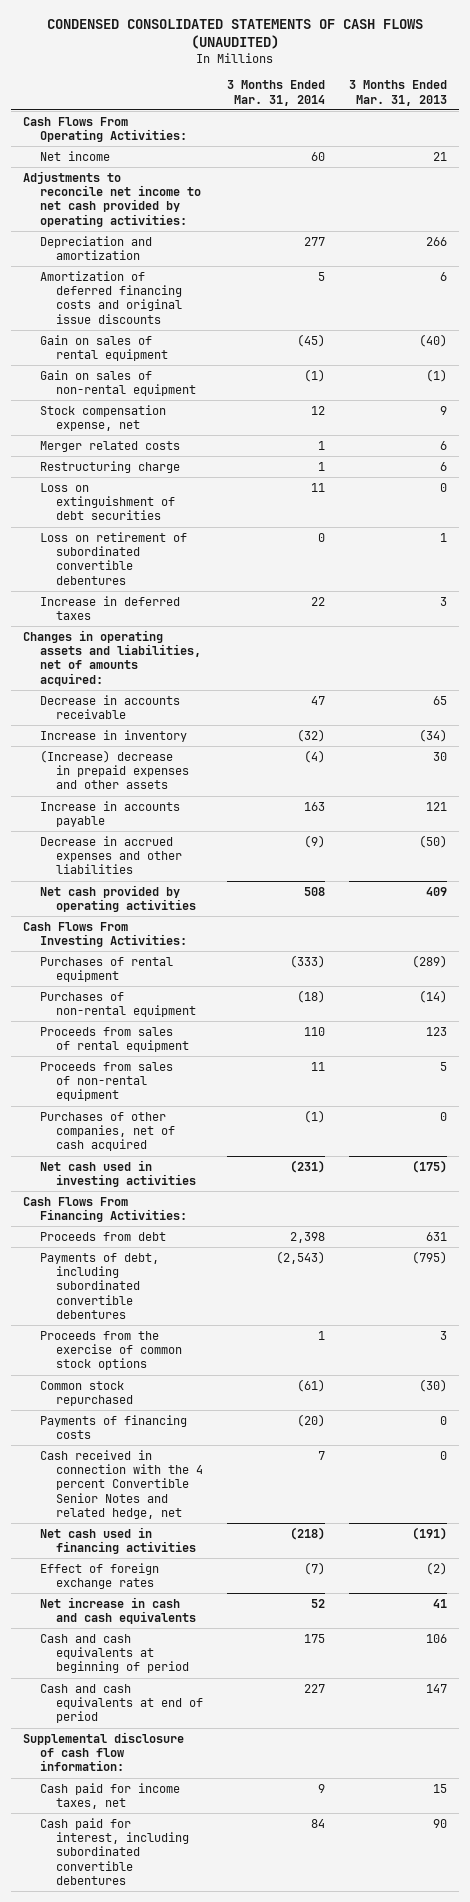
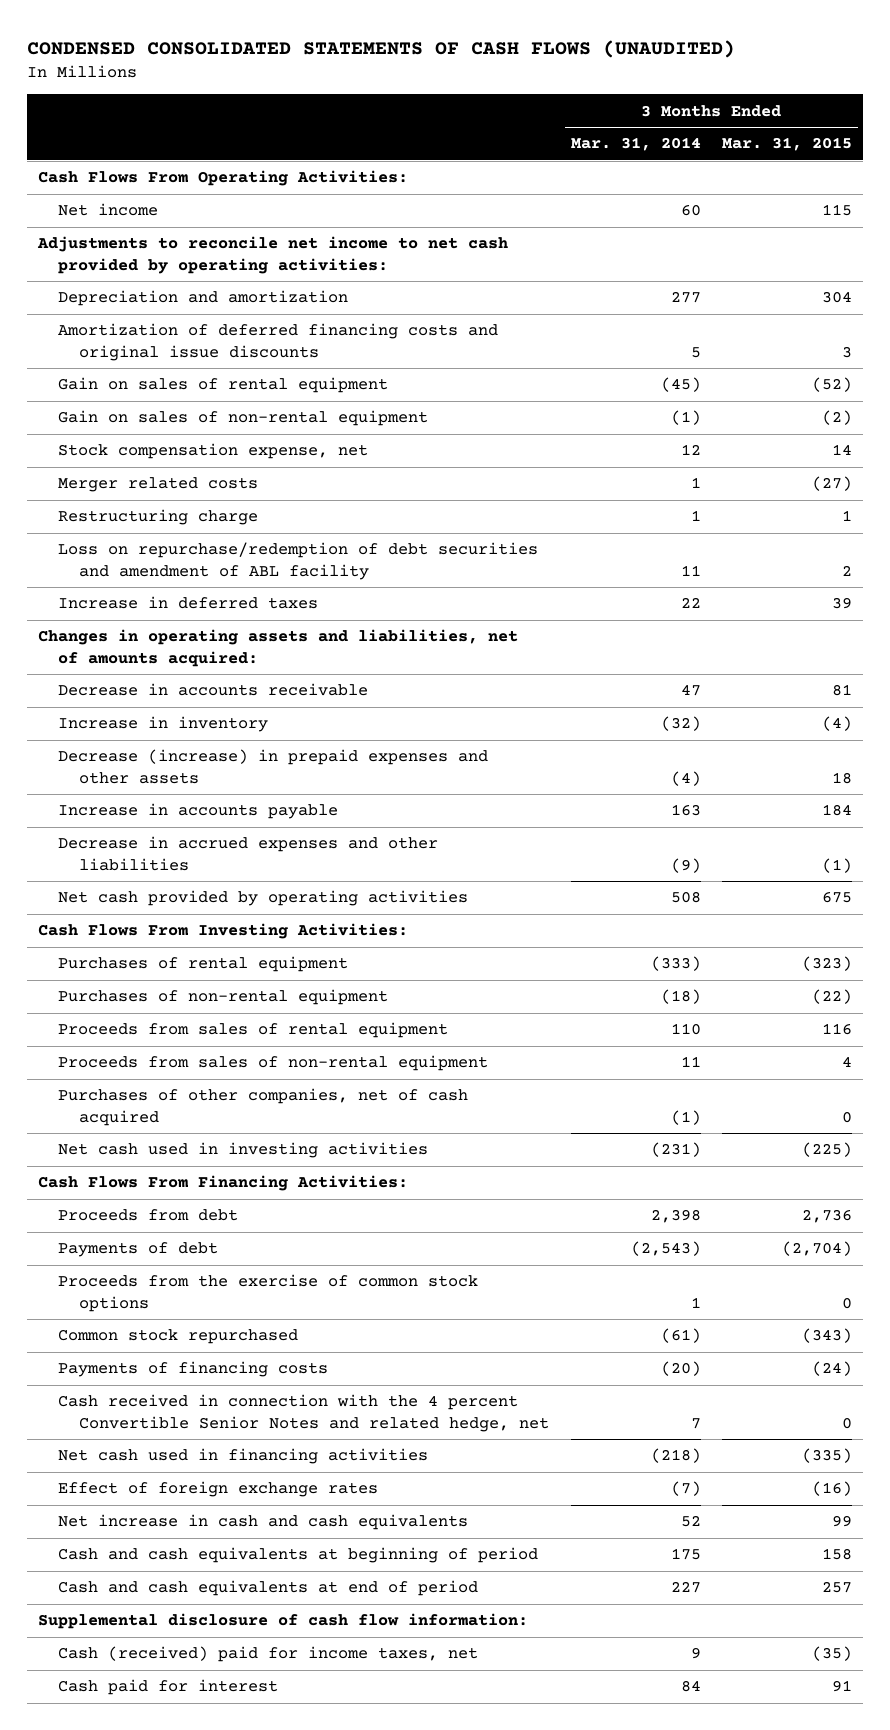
[349,80,448,106] 3 Months Ended Mar. 31, 2013 -> none
none -> [722,137,853,152] Mar. 31, 2015
[39,531,187,585] Loss on retirement of subordinated convertible debentures -> none
[39,482,176,521] Loss on extinguishment of debt securities -> [58,542,539,580] Loss on repurchase/redemption of debt securities and amendment of ABL facility
[39,749,190,790] (Increase) decrease in prepaid expenses and other assets -> [58,749,489,784] Decrease (increase) in prepaid expenses and other assets
[39,1252,159,1320] Payments of debt, including subordinated convertible debentures -> [58,1242,219,1258] Payments of debt
[39,1782,180,1810] Cash paid for income taxes, net -> [58,1646,479,1663] Cash (received) paid for income taxes, net
[39,1817,190,1886] Cash paid for interest, including subordinated convertible debentures -> [58,1679,279,1696] Cash paid for interest

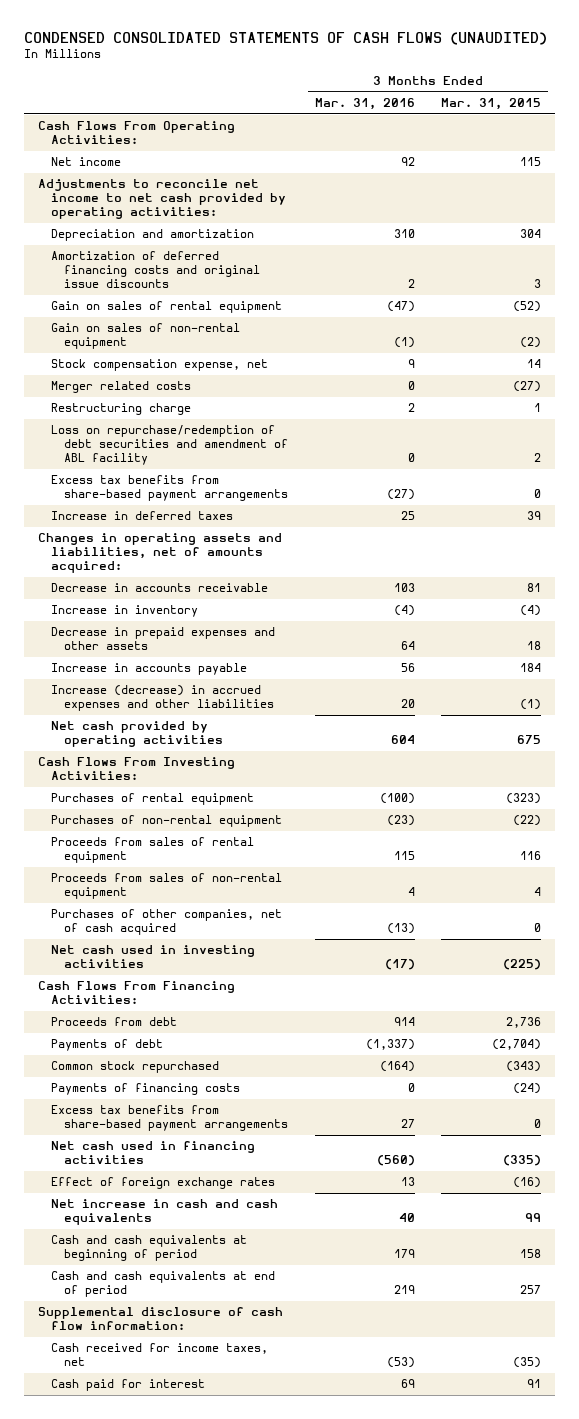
[570,137,701,152] Mar. 31, 2014 -> none
none -> [314,98,415,111] Mar. 31, 2016
none -> [50,475,289,502] Excess tax benefits from share-based payment arrangements
[58,749,489,784] Decrease (increase) in prepaid expenses and other assets -> [50,627,275,651] Decrease in prepaid expenses and other assets
[58,836,439,871] Decrease in accrued expenses and other liabilities -> [50,685,275,712] Increase (decrease) in accrued expenses and other liabilities
[58,1274,479,1312] Proceeds from the exercise of common stock options -> none
[58,1394,549,1432] Cash received in connection with the 4 percent Convertible Senior Notes and related hedge, net -> none
none -> [50,1105,289,1132] Excess tax benefits from share-based payment arrangements
[58,1646,479,1663] Cash (received) paid for income taxes, net -> [50,1343,268,1367] Cash received for income taxes, net

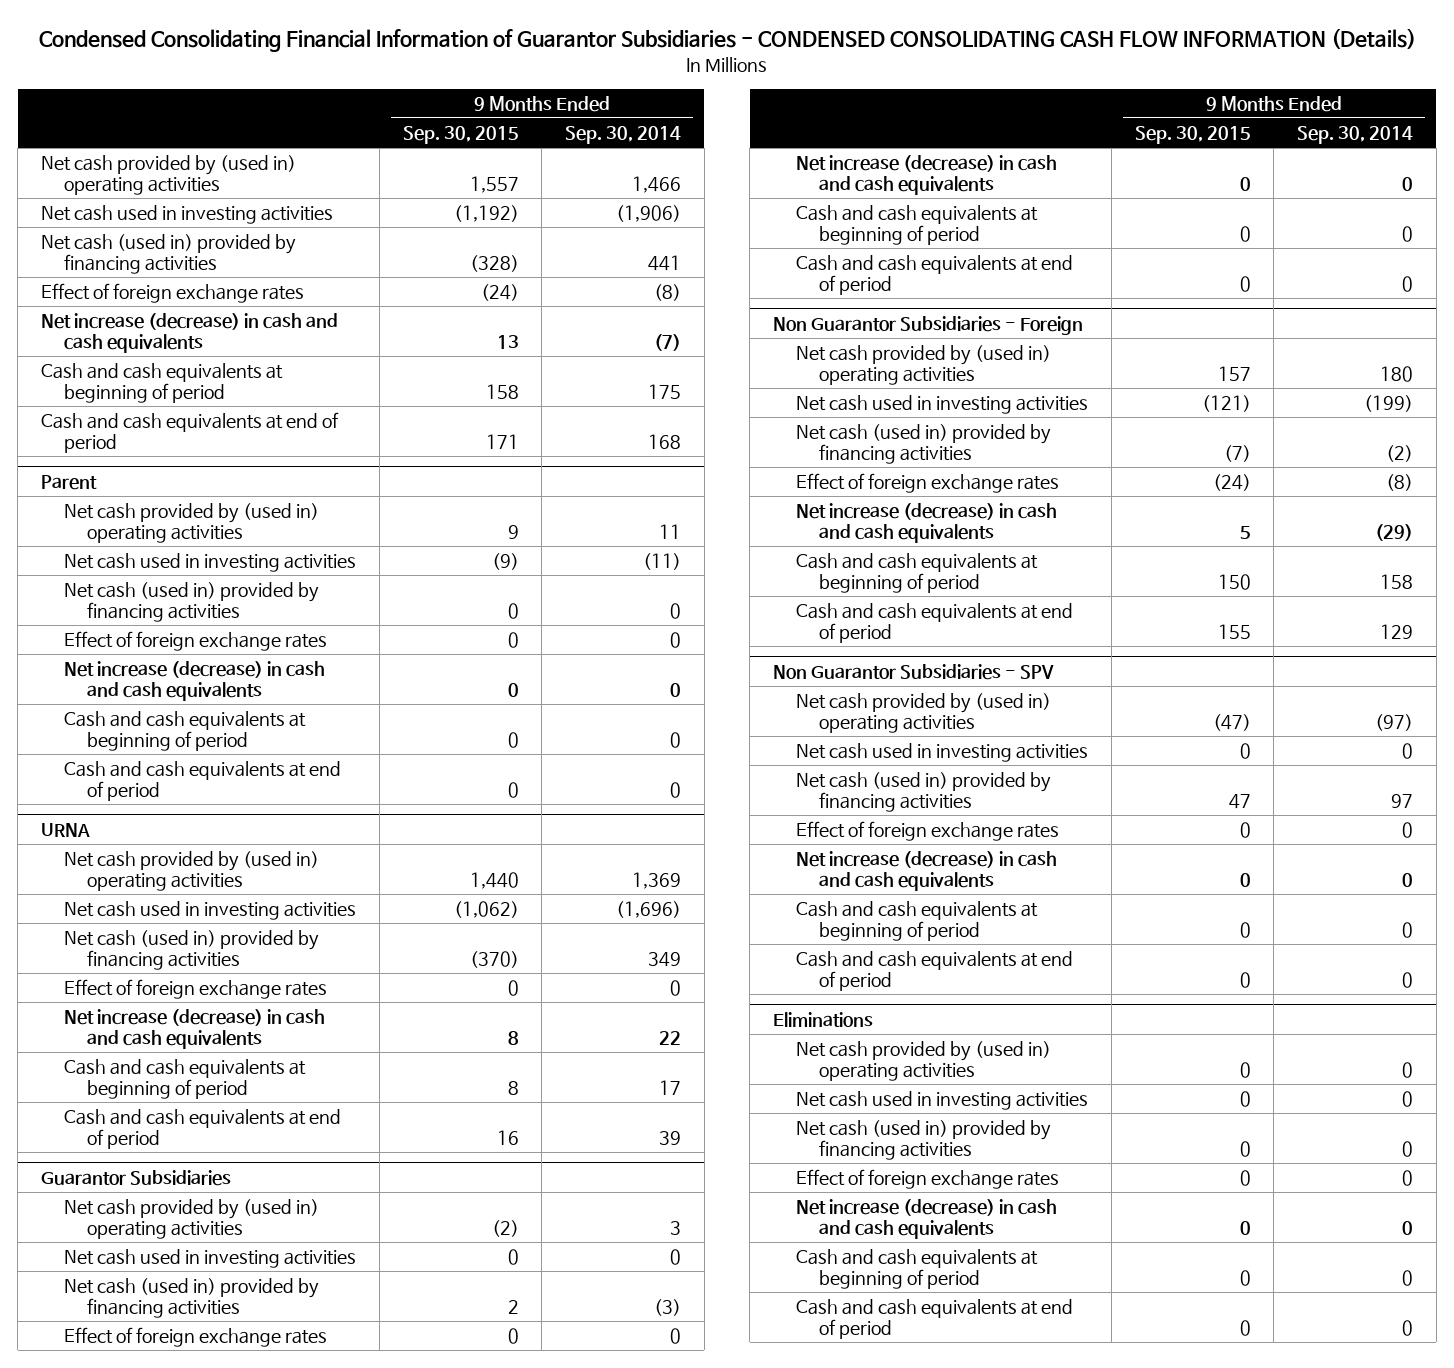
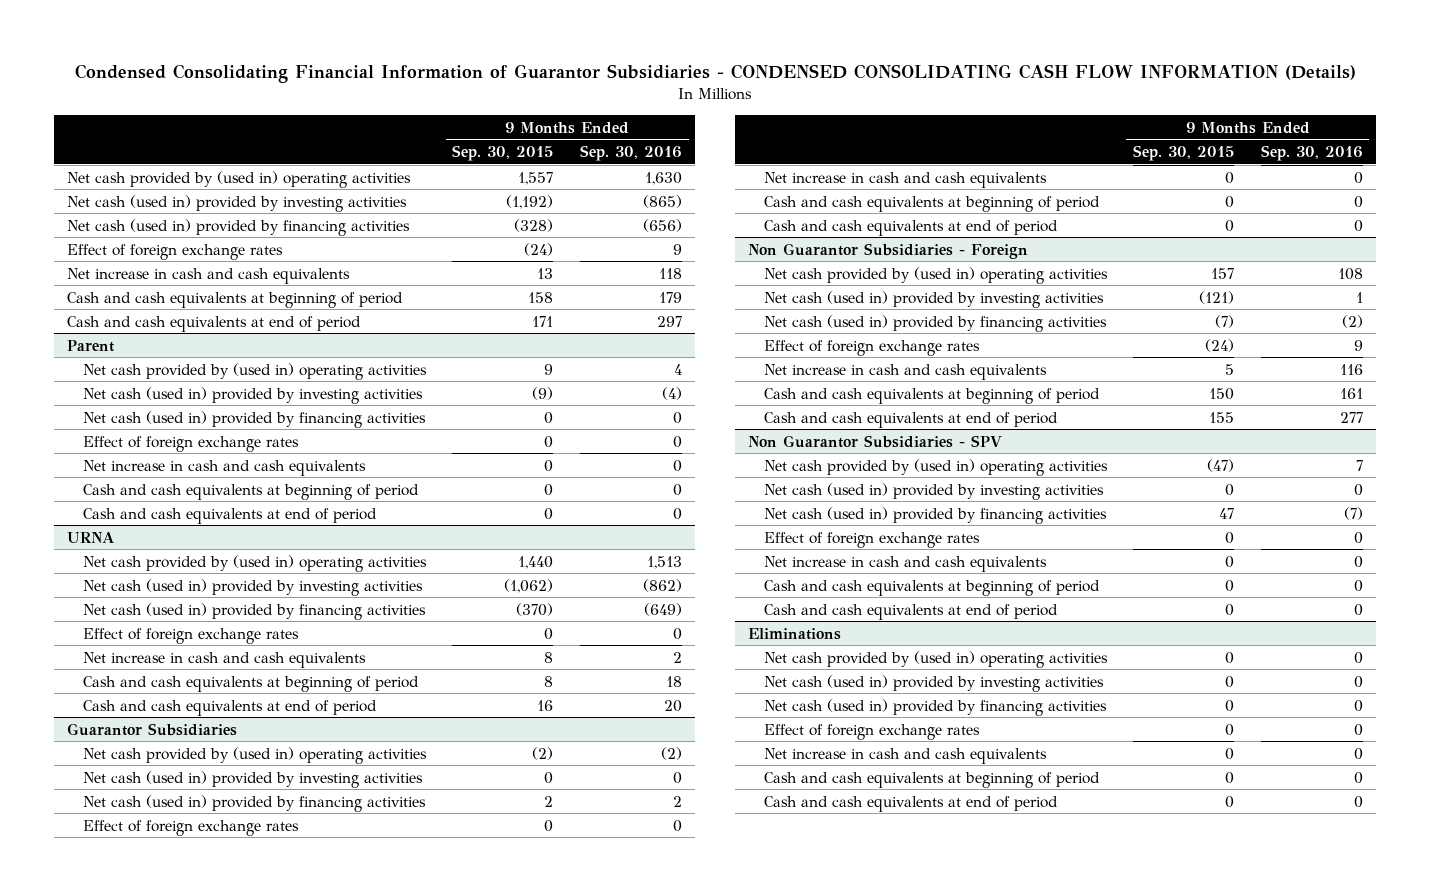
[565,126,682,145] Sep. 30, 2014 -> none
none -> [579,144,682,161] Sep. 30, 2016
[41,205,334,225] Net cash used in investing activities -> [66,194,407,212] Net cash (used in) provided by investing activities
[41,313,339,354] Net increase (decrease) in cash and cash equivalents -> [66,267,350,284] Net increase in cash and cash equivalents
[63,553,356,573] Net cash used in investing activities -> [82,386,423,404] Net cash (used in) provided by investing activities
[63,661,325,702] Net increase (decrease) in cash and cash equivalents -> [82,459,366,476] Net increase in cash and cash equivalents
[63,901,356,921] Net cash used in investing activities -> [82,578,423,596] Net cash (used in) provided by investing activities
[63,1009,325,1050] Net increase (decrease) in cash and cash equivalents -> [82,651,366,668] Net increase in cash and cash equivalents
[63,1249,356,1269] Net cash used in investing activities -> [82,770,423,788] Net cash (used in) provided by investing activities
[795,155,1057,196] Net increase (decrease) in cash and cash equivalents -> [763,171,1047,188] Net increase in cash and cash equivalents
[795,395,1088,415] Net cash used in investing activities -> [763,290,1104,308] Net cash (used in) provided by investing activities
[795,503,1057,544] Net increase (decrease) in cash and cash equivalents -> [763,363,1047,380] Net increase in cash and cash equivalents
[795,743,1088,763] Net cash used in investing activities -> [763,482,1104,500] Net cash (used in) provided by investing activities
[795,851,1057,892] Net increase (decrease) in cash and cash equivalents -> [763,555,1047,572] Net increase in cash and cash equivalents
[795,1091,1088,1111] Net cash used in investing activities -> [763,674,1104,692] Net cash (used in) provided by investing activities
[795,1199,1057,1240] Net increase (decrease) in cash and cash equivalents -> [763,747,1047,764] Net increase in cash and cash equivalents

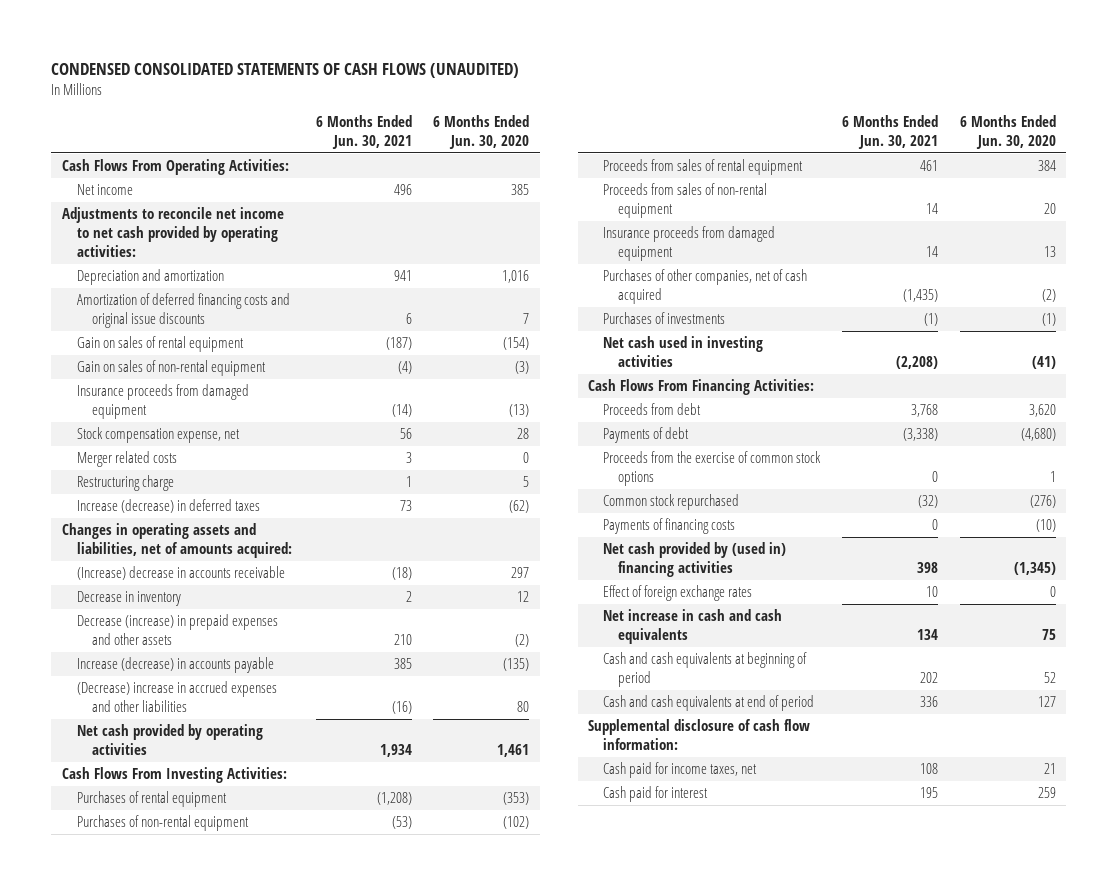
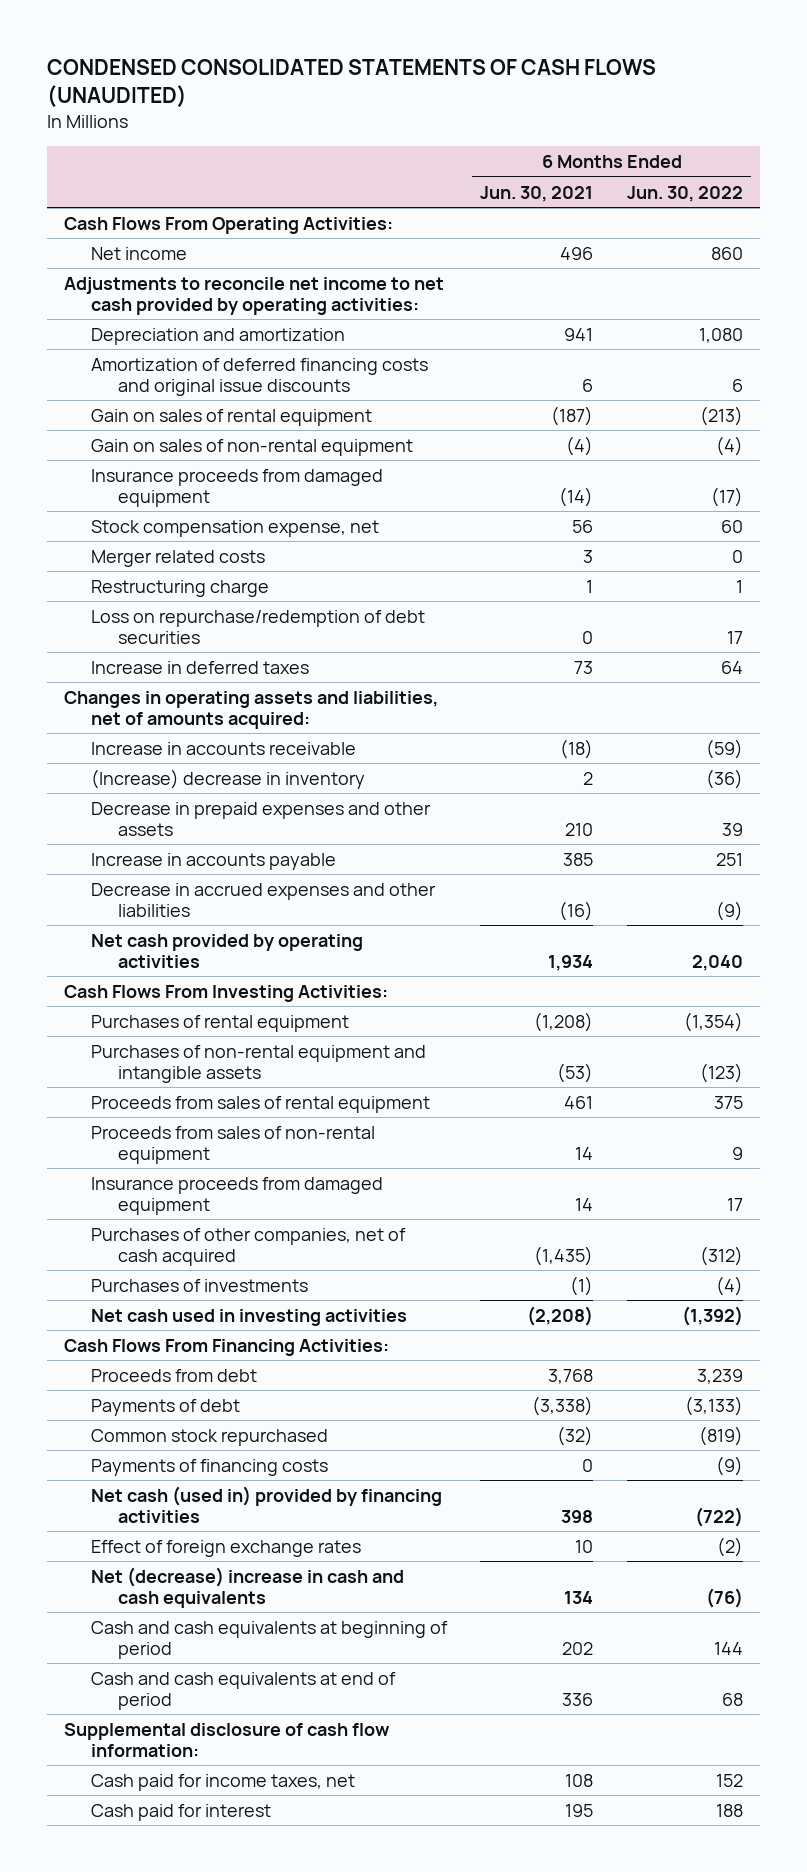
[433,115,530,150] 6 Months Ended Jun. 30, 2020 -> none
none -> [626,185,743,202] Jun. 30, 2022
none -> [90,609,425,644] Loss on repurchase/redemption of debt securities
[76,499,260,514] Increase (decrease) in deferred taxes -> [90,660,309,674] Increase in deferred taxes
[76,566,285,581] (Increase) decrease in accounts receivable -> [90,741,356,755] Increase in accounts receivable
[76,591,181,607] Decrease in inventory -> [90,768,365,789] (Increase) decrease in inventory
[76,614,278,646] Decrease (increase) in prepaid expenses and other assets -> [90,801,431,836] Decrease in prepaid expenses and other assets
[76,657,274,674] Increase (decrease) in accounts payable -> [90,852,336,870] Increase in accounts payable
[76,681,277,713] (Decrease) increase in accrued expenses and other liabilities -> [90,882,436,917] Decrease in accrued expenses and other liabilities
[76,815,249,832] Purchases of non-rental equipment -> [90,1044,426,1083] Purchases of non-rental equipment and intangible assets
[603,451,822,487] Proceeds from the exercise of common stock options -> none
[603,542,787,578] Net cash provided by (used in) financing activities -> [90,1485,442,1523] Net cash (used in) provided by financing activities
[603,609,783,645] Net increase in cash and cash equivalents -> [90,1566,404,1608] Net (decrease) increase in cash and cash equivalents

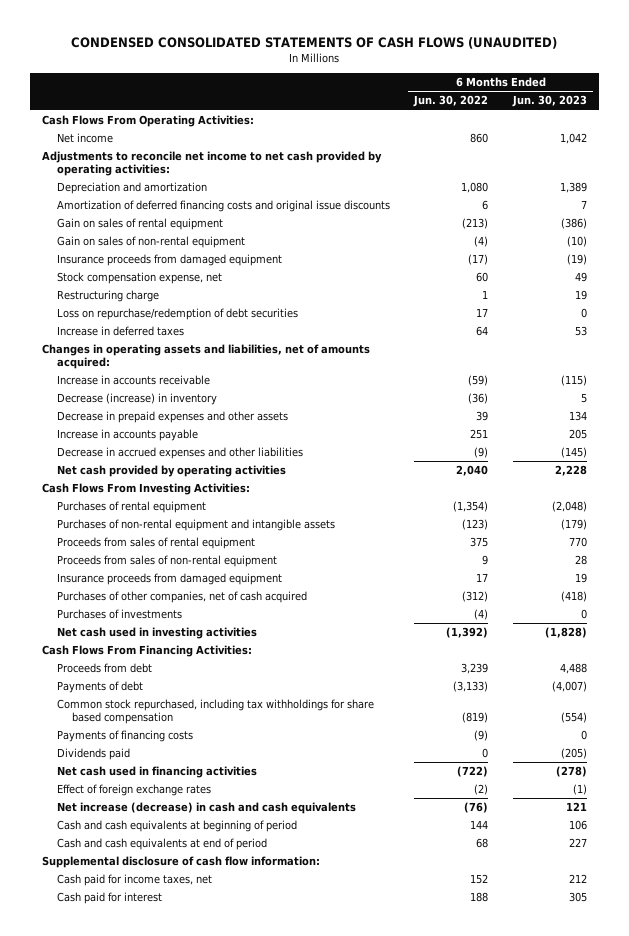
[480,185,594,202] Jun. 30, 2021 -> none
none -> [511,95,587,108] Jun. 30, 2023
[90,549,265,567] Merger related costs -> none
[90,768,365,789] (Increase) decrease in inventory -> [56,393,217,406] Decrease (increase) in inventory
[90,1428,328,1446] Common stock repurchased -> [56,699,374,725] Common stock repurchased, including tax withholdings for share based compensation
none -> [56,748,130,761] Dividends paid
[90,1485,442,1523] Net cash (used in) provided by financing activities -> [56,766,257,779] Net cash used in financing activities
[90,1566,404,1608] Net (decrease) increase in cash and cash equivalents -> [56,802,356,815] Net increase (decrease) in cash and cash equivalents

